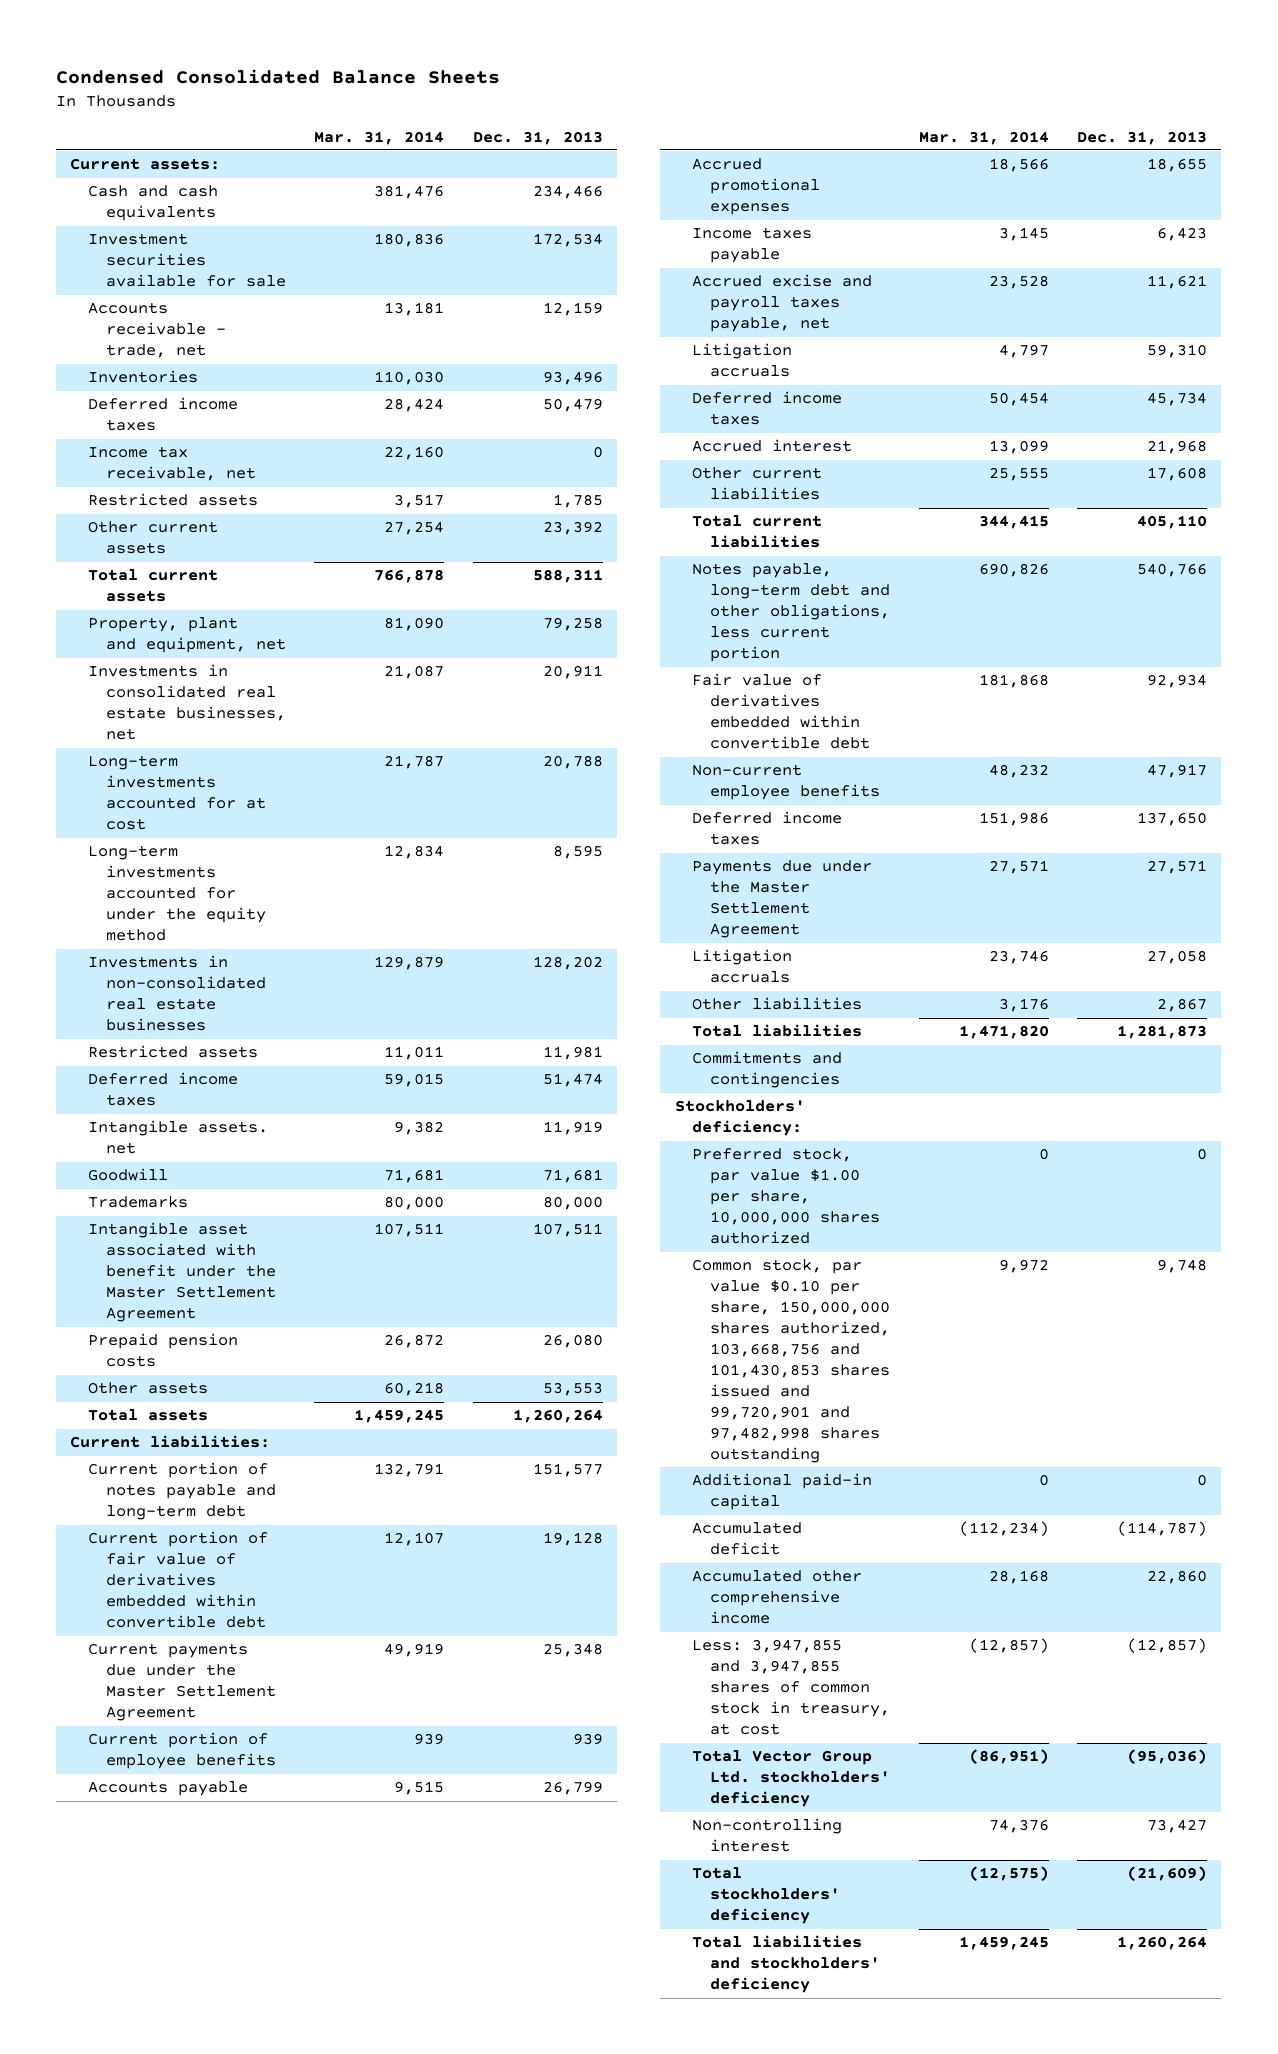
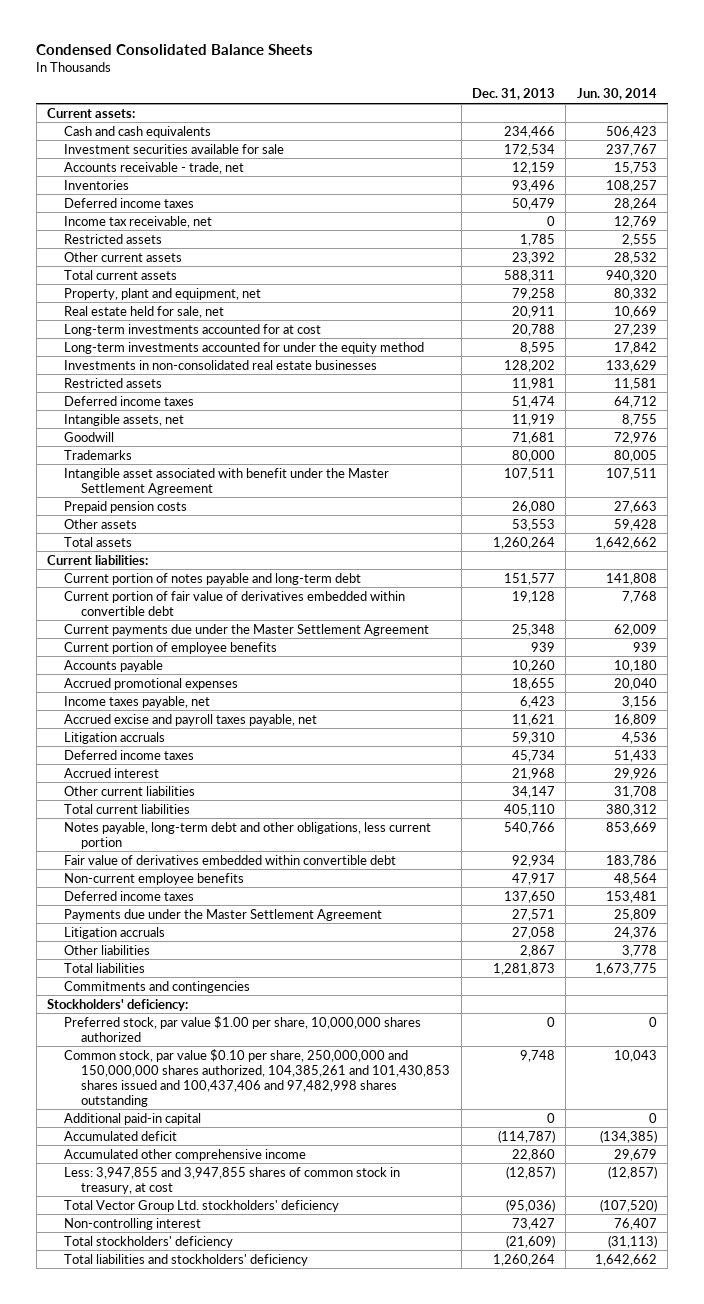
[314,130,445,145] Mar. 31, 2014 -> none
none -> [576,88,657,101] Jun. 30, 2014
[88,664,286,741] Investments in consolidated real estate businesses, net -> [64,305,225,318] Real estate held for sale, net
[88,1120,269,1155] Intangible assets. net -> [64,413,185,426] Intangible assets, net
[542,1781,603,1796] 26,799 -> [511,659,555,672] 10,260
[692,227,813,264] Income taxes payable -> [64,695,211,708] Income taxes payable, net
[1147,467,1208,482] 17,608 -> [511,785,555,798] 34,147
[692,1259,890,1464] Common stock, par value $0.10 per share, 150,000,000 shares authorized, 103,668,756 and 101,430,853 shares issued and 99,720,901 and 97,482,998 shares outstanding -> [64,1048,451,1107] Common stock, par value $0.10 per share, 250,000,000 and 150,000,000 shares authorized, 104,385,261 and 101,430,853 shares issued and 100,437,406 and 97,482,998 shares outstanding

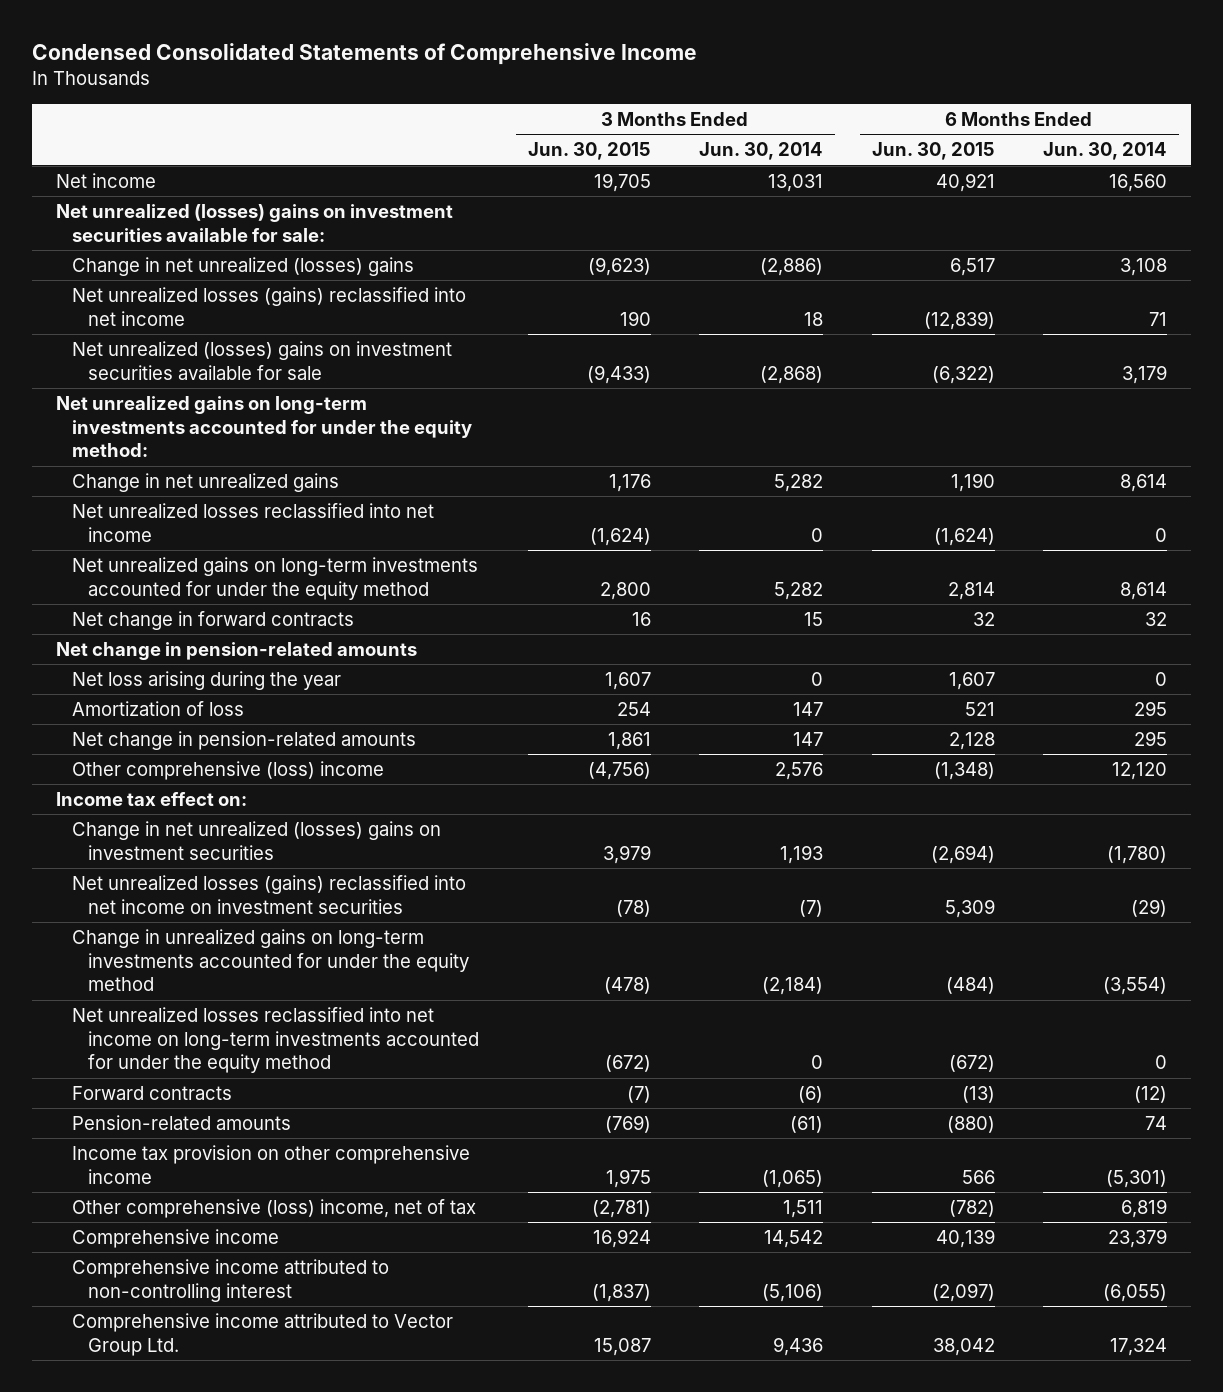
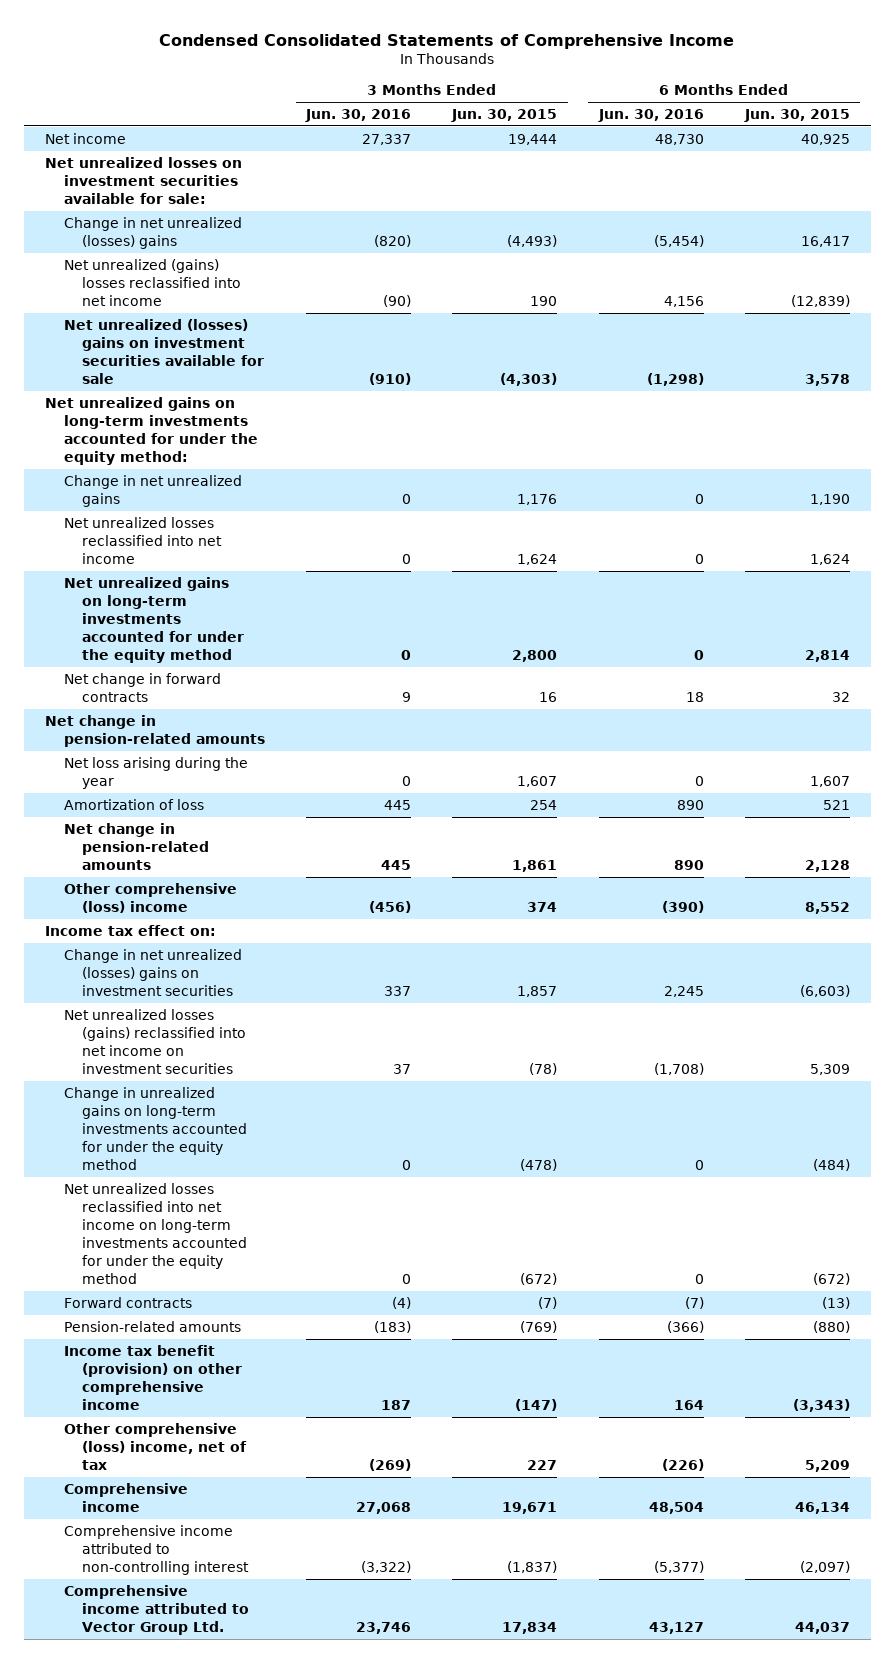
[699,142,824,161] Jun. 30, 2014 -> none
[1043,142,1168,161] Jun. 30, 2014 -> none
none -> [304,108,411,122] Jun. 30, 2016
none -> [597,108,704,122] Jun. 30, 2016
[593,172,651,192] 19,705 -> [508,133,558,145] 19,444
[935,172,995,192] 40,921 -> [801,133,851,145] 40,925
[55,203,453,242] Net unrealized (losses) gains on investment securities available for sale: -> [44,156,242,205] Net unrealized losses on investment securities available for sale:
[587,256,651,276] (9,623) -> [507,235,558,248] (4,493)
[949,257,995,276] 6,517 -> [801,236,851,248] 16,417
[72,286,467,326] Net unrealized losses (gains) reclassified into net income -> [63,258,242,307] Net unrealized (gains) losses reclassified into net income
[586,364,651,384] (9,433) -> [500,373,558,387] (4,303)
[931,365,995,384] (6,322) -> [805,374,851,387] 3,578
[589,527,651,546] (1,624) -> [517,554,558,566] 1,624
[933,527,995,546] (1,624) -> [810,554,851,566] 1,624
[587,761,651,780] (4,756) -> [527,902,558,913] 374
[933,761,995,780] (1,348) -> [805,902,851,915] 8,552
[602,844,651,864] 3,979 -> [517,986,558,998] 1,857
[930,844,995,864] (2,694) -> [800,985,851,998] (6,603)
[72,1144,471,1184] Income tax provision on other comprehensive income -> [63,1344,243,1411] Income tax benefit (provision) on other comprehensive income
[605,1168,651,1188] 1,975 -> [515,1399,558,1412] (147)
[961,1169,995,1184] 566 -> [793,1399,851,1413] (3,343)
[591,1199,651,1218] (2,781) -> [527,1460,558,1471] 227
[948,1199,995,1217] (782) -> [805,1460,851,1473] 5,209
[592,1228,651,1248] 16,924 -> [502,1502,558,1515] 19,671
[935,1228,995,1248] 40,139 -> [795,1502,851,1515] 46,134
[593,1337,651,1356] 15,087 -> [502,1622,558,1635] 17,834
[932,1337,995,1356] 38,042 -> [795,1622,851,1635] 44,037

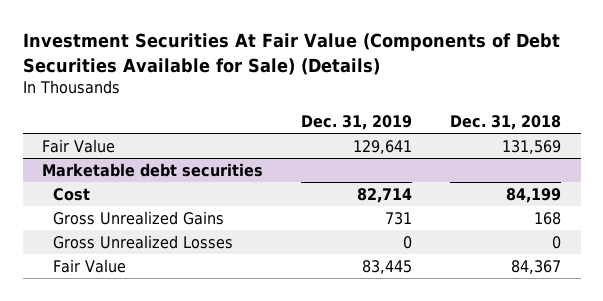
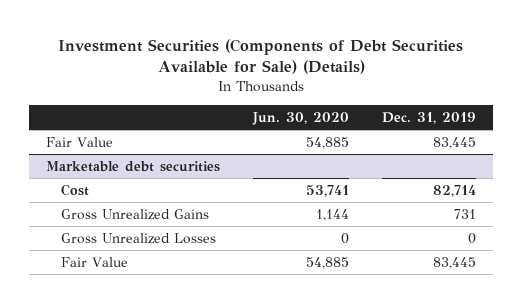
[22,33,560,75] Investment Securities At Fair Value (Components of Debt Securities Available for Sale) (Details) -> [57,38,463,75] Investment Securities (Components of Debt Securities Available for Sale) (Details)
[450,114,562,130] Dec. 31, 2018 -> none
none -> [251,111,349,125] Jun. 30, 2020
[353,139,413,154] 129,641 -> [433,137,477,150] 83,445

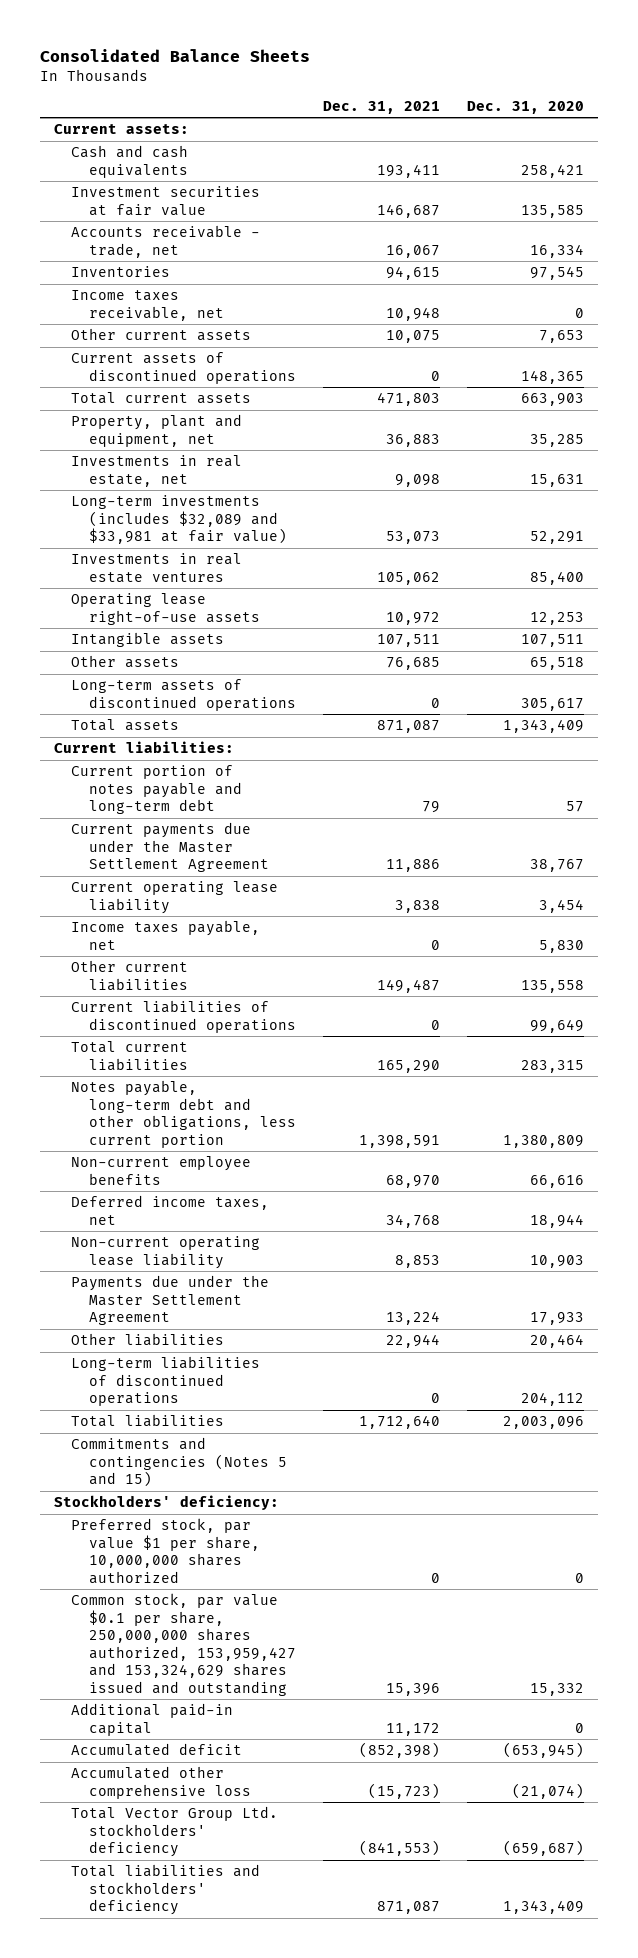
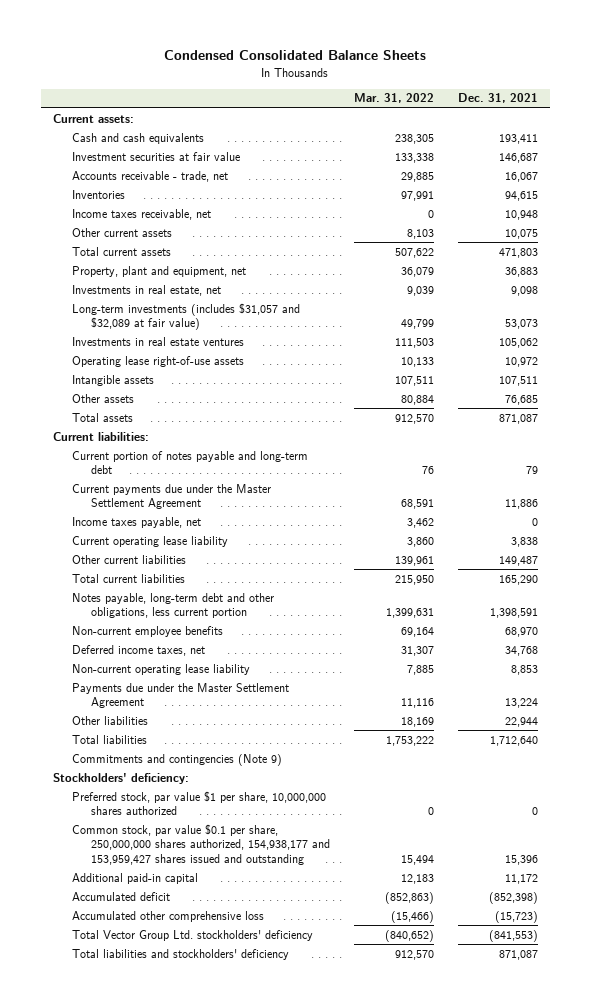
[40,48,311,62] Consolidated Balance Sheets -> [164,50,427,61] Condensed Consolidated Balance Sheets
[467,100,585,114] Dec. 31, 2020 -> none
none -> [353,93,434,104] Mar. 31, 2022
[71,352,296,384] Current assets of discontinued operations -> none
[71,495,287,545] Long-term investments (includes $32,089 and $33,981 at fair value) -> [71,302,300,331] Long-term investments (includes $31,057 and $32,089 at fair value)
[71,679,296,711] Long-term assets of discontinued operations -> none
[71,881,279,914] Current operating lease liability -> [71,535,228,547] Current operating lease liability
[71,1000,296,1033] Current liabilities of discontinued operations -> none
[71,1356,261,1407] Long-term liabilities of discontinued operations -> none
[71,1437,287,1488] Commitments and contingencies (Notes 5 and 15) -> [71,753,282,766] Commitments and contingencies (Note 9)
[71,1593,296,1696] Common stock, par value $0.1 per share, 250,000,000 shares authorized, 153,959,427 and 153,324,629 shares issued and outstanding -> [71,823,330,866] Common stock, par value $0.1 per share, 250,000,000 shares authorized, 154,938,177 and 153,959,427 shares issued and outstanding

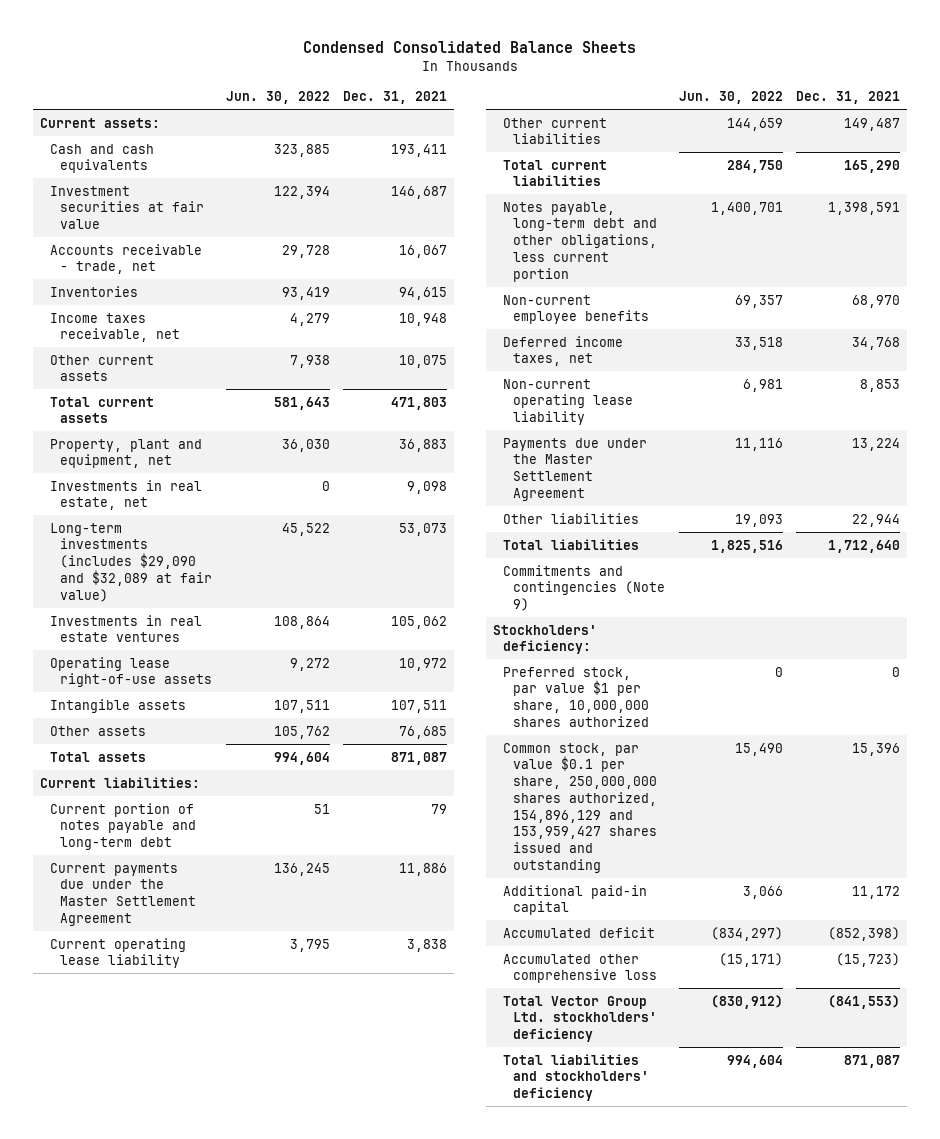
[353,93,434,104] Mar. 31, 2022 -> none
none -> [225,91,330,105] Jun. 30, 2022
[71,302,300,331] Long-term investments (includes $31,057 and $32,089 at fair value) -> [49,522,212,602] Long-term investments (includes $29,090 and $32,089 at fair value)
[71,516,201,528] Income taxes payable, net -> none
[71,823,330,866] Common stock, par value $0.1 per share, 250,000,000 shares authorized, 154,938,177 and 153,959,427 shares issued and outstanding -> [503,742,658,873] Common stock, par value $0.1 per share, 250,000,000 shares authorized, 154,896,129 and 153,959,427 shares issued and outstanding

